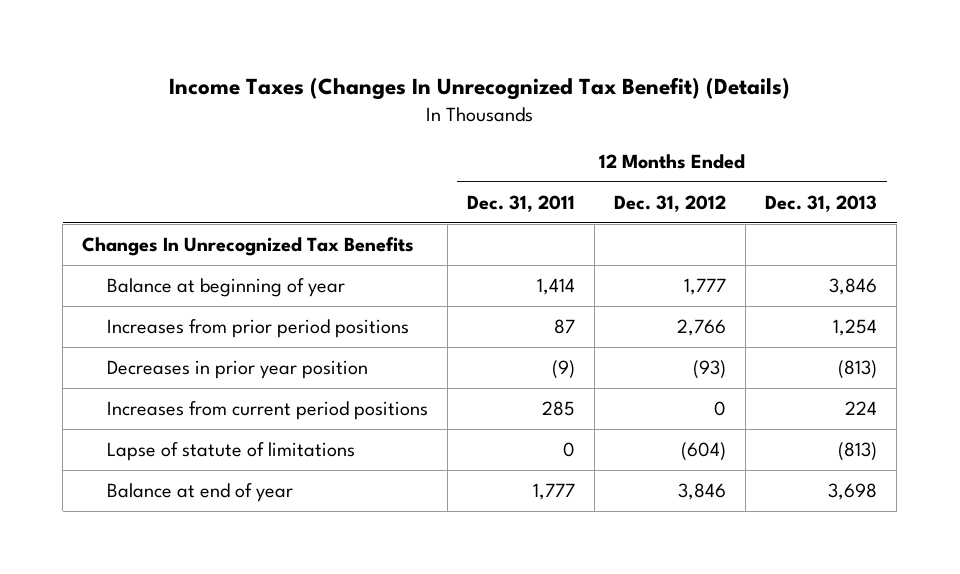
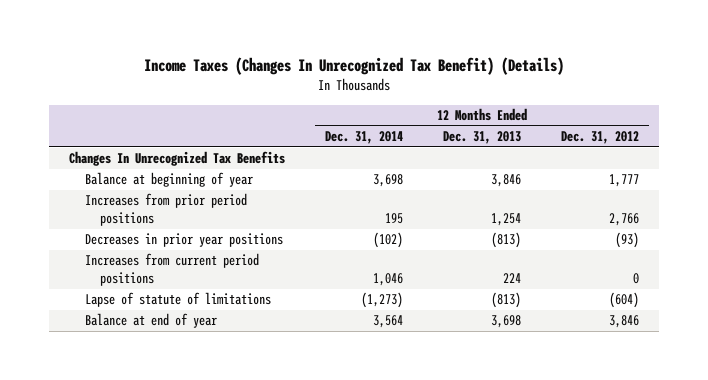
[467,195,576,213] Dec. 31, 2011 -> none
none -> [324,131,403,145] Dec. 31, 2014
[106,360,368,380] Decreases in prior year position -> [84,233,283,248] Decreases in prior year positions

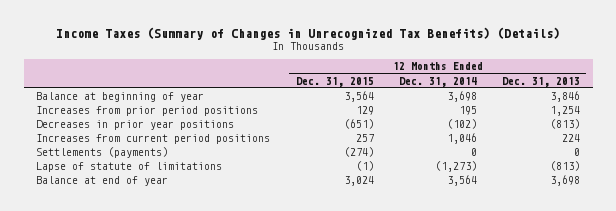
[143,57,564,76] Income Taxes (Changes In Unrecognized Tax Benefit) (Details) -> [56,26,561,40] Income Taxes (Summary of Changes in Unrecognized Tax Benefits) (Details)
[560,131,639,145] Dec. 31, 2012 -> none
none -> [295,76,374,87] Dec. 31, 2015
[69,151,286,167] Changes In Unrecognized Tax Benefits -> none
none -> [36,147,169,159] Settlements (payments)

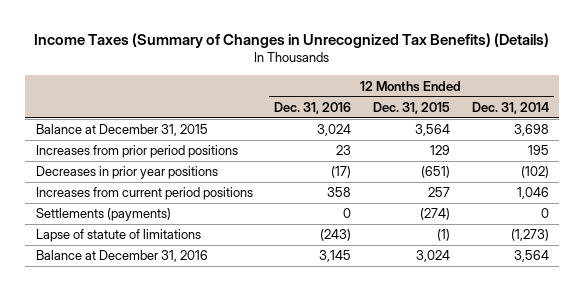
[501,76,580,87] Dec. 31, 2013 -> none
none -> [274,101,352,114] Dec. 31, 2016
[36,92,205,103] Balance at beginning of year -> [35,124,208,137] Balance at December 31, 2015
[36,176,169,187] Balance at end of year -> [35,250,208,263] Balance at December 31, 2016

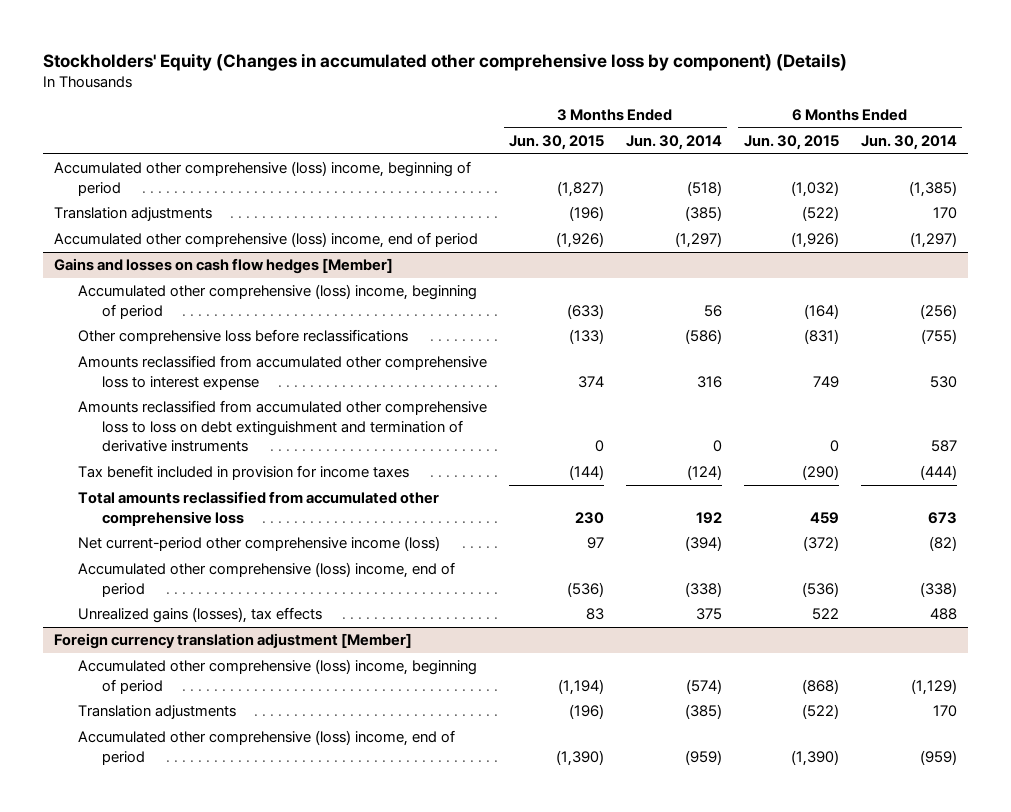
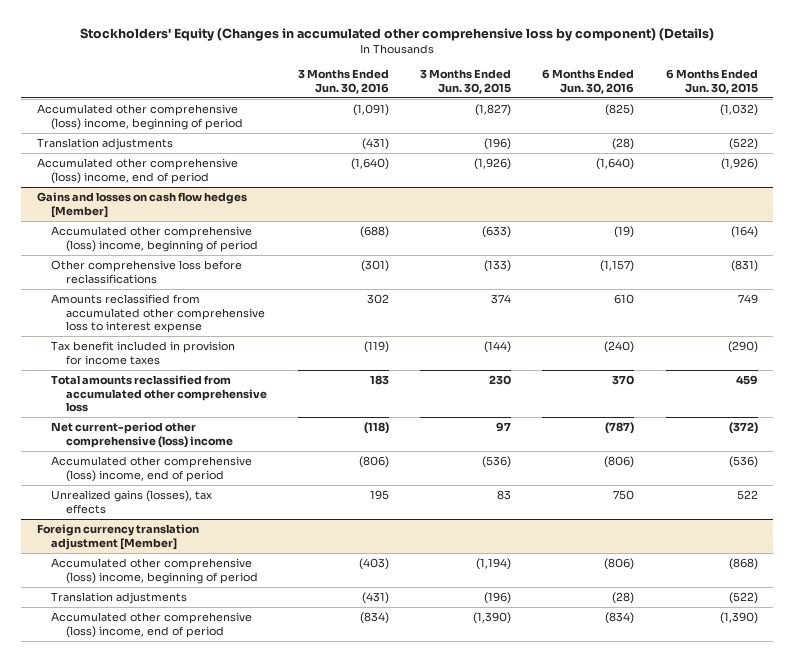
[625,135,722,151] Jun. 30, 2014 -> none
[860,135,957,151] Jun. 30, 2014 -> none
none -> [297,69,389,94] 3 Months Ended Jun. 30, 2016
none -> [542,69,635,94] 6 Months Ended Jun. 30, 2016
[78,400,488,452] Amounts reclassified from accumulated other comprehensive loss to loss on debt extinguishment and termination of derivative instruments -> none
[78,536,441,552] Net current-period other comprehensive income (loss) -> [51,422,233,448] Net current-period other comprehensive (loss) income

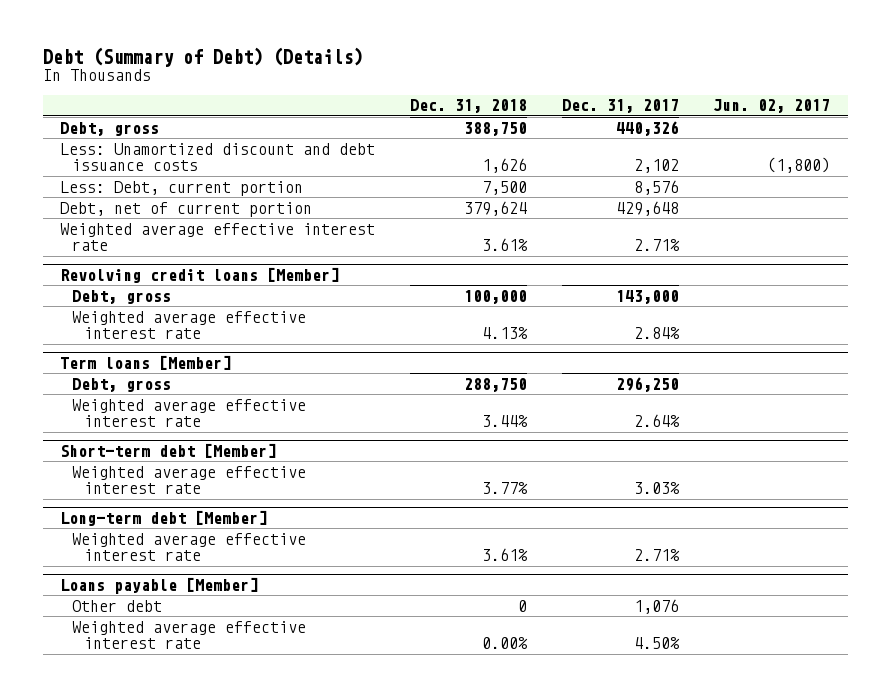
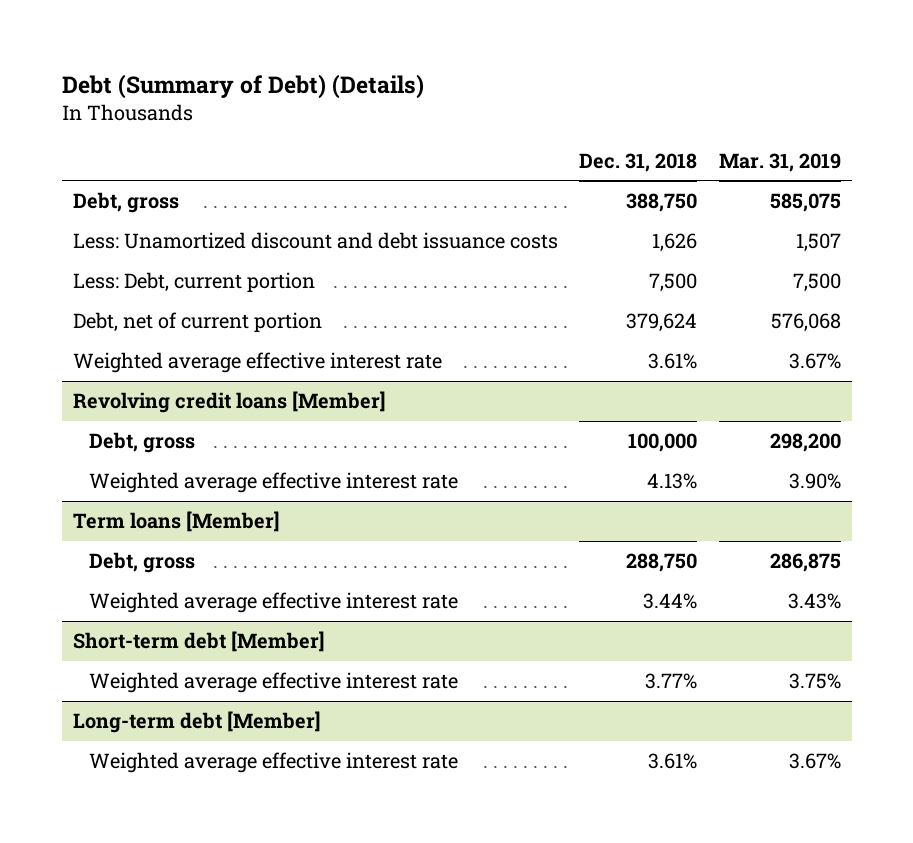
[561,99,679,114] Dec. 31, 2017 -> none
[713,99,831,114] Jun. 02, 2017 -> none
none -> [718,152,841,172] Mar. 31, 2019
[60,576,259,594] Loans payable [Member] -> none
[72,599,163,612] Other debt -> none
[72,620,307,650] Weighted average effective interest rate -> none

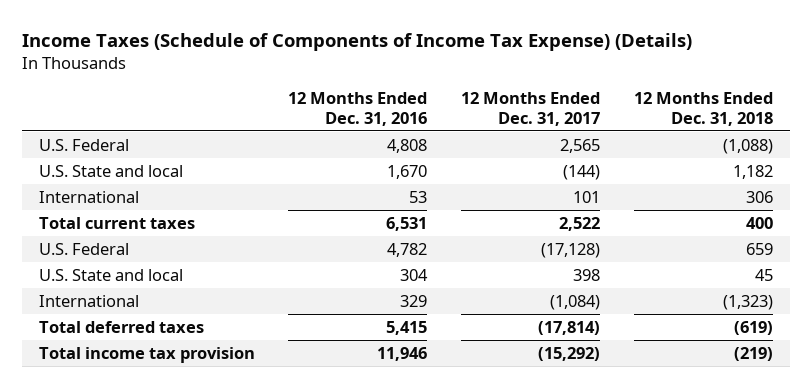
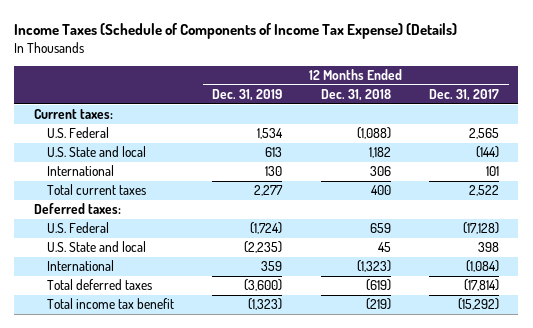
[288,92,428,126] 12 Months Ended Dec. 31, 2016 -> none
none -> [212,89,283,102] Dec. 31, 2019
none -> [33,109,113,120] Current taxes:
none -> [33,203,121,215] Deferred taxes:
[38,347,255,364] Total income tax provision -> [46,298,174,310] Total income tax benefit

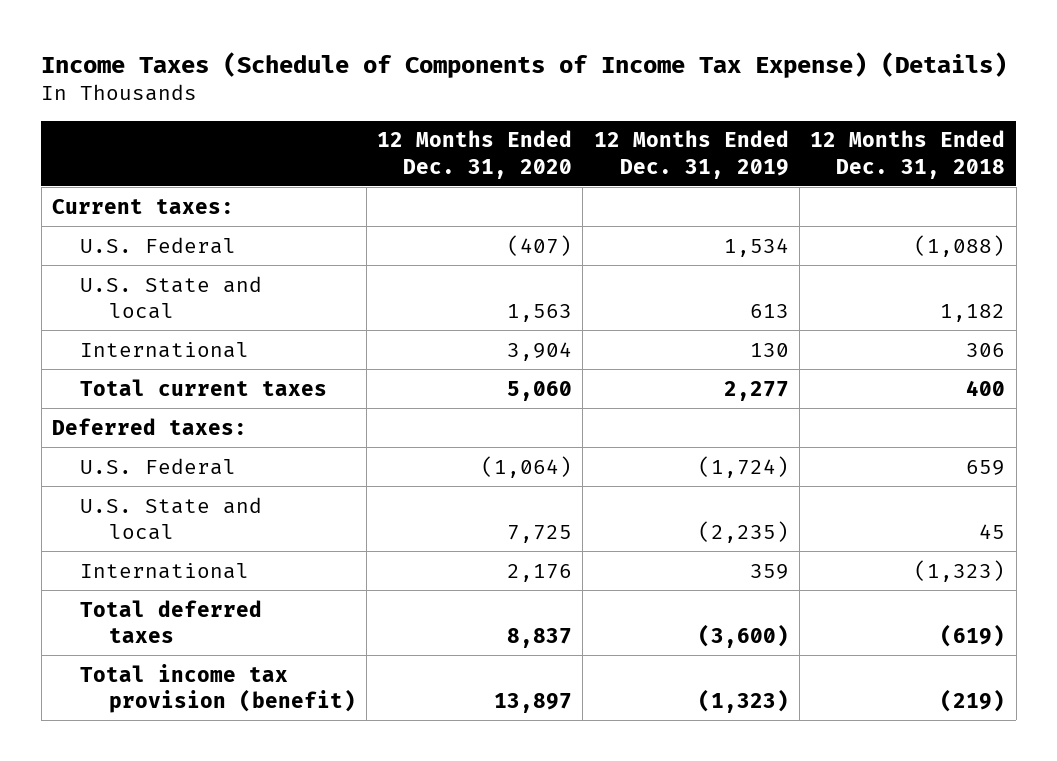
[429,89,500,102] Dec. 31, 2017 -> none
none -> [377,130,573,179] 12 Months Ended Dec. 31, 2020
[46,298,174,310] Total income tax benefit -> [80,663,356,713] Total income tax provision (benefit)

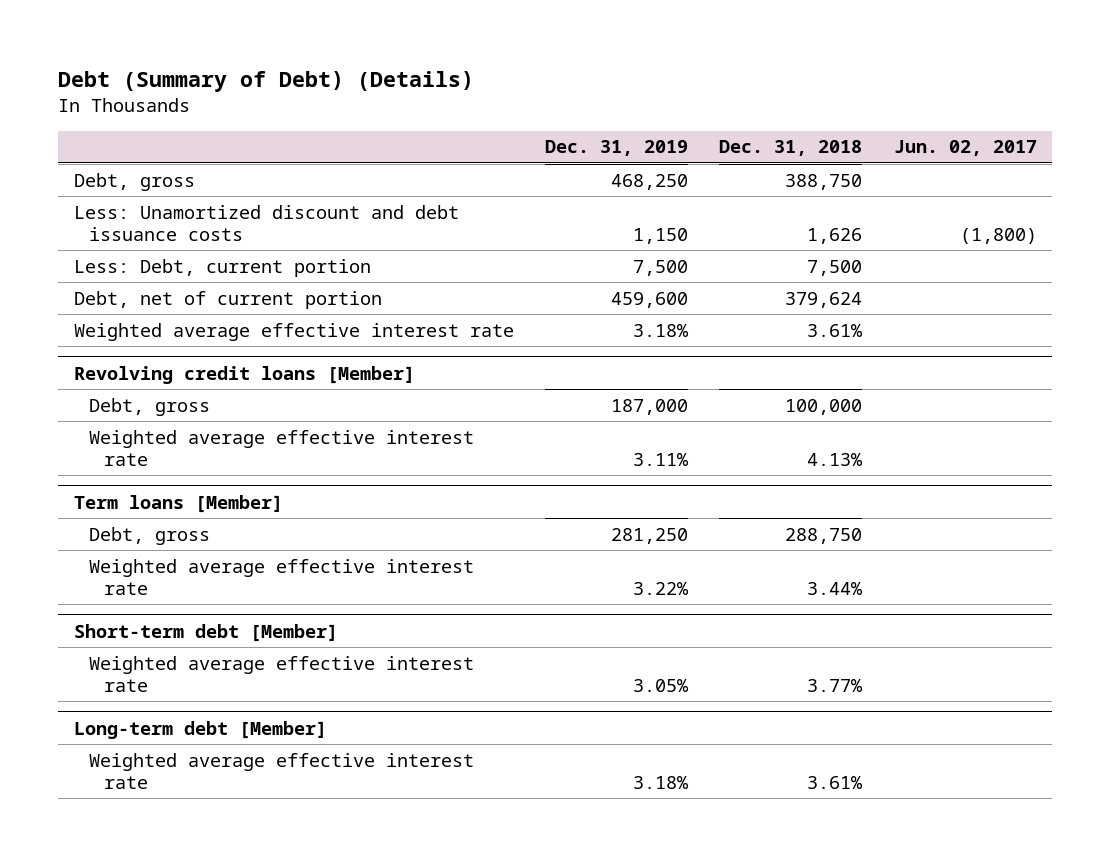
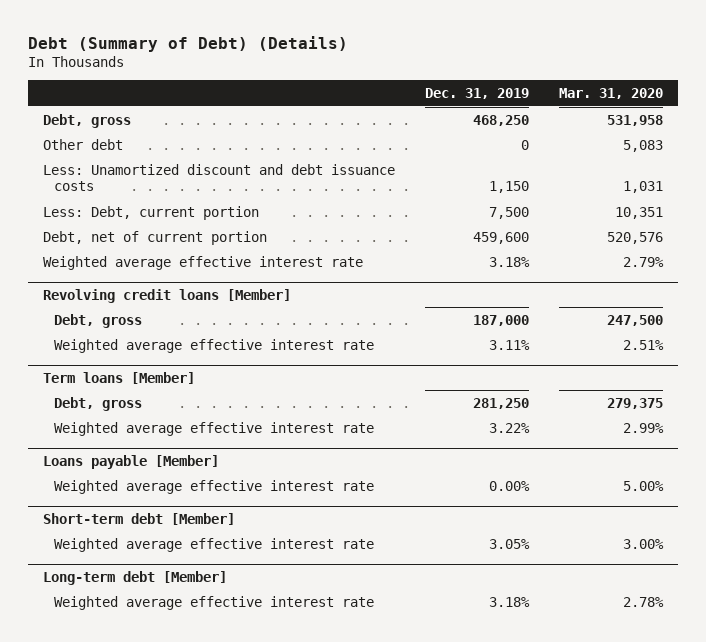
[719,140,863,157] Dec. 31, 2018 -> none
[893,140,1037,157] Jun. 02, 2017 -> none
none -> [558,87,663,99] Mar. 31, 2020
none -> [42,138,123,150] Other debt
none -> [42,454,219,469] Loans payable [Member]
none -> [53,479,374,494] Weighted average effective interest rate

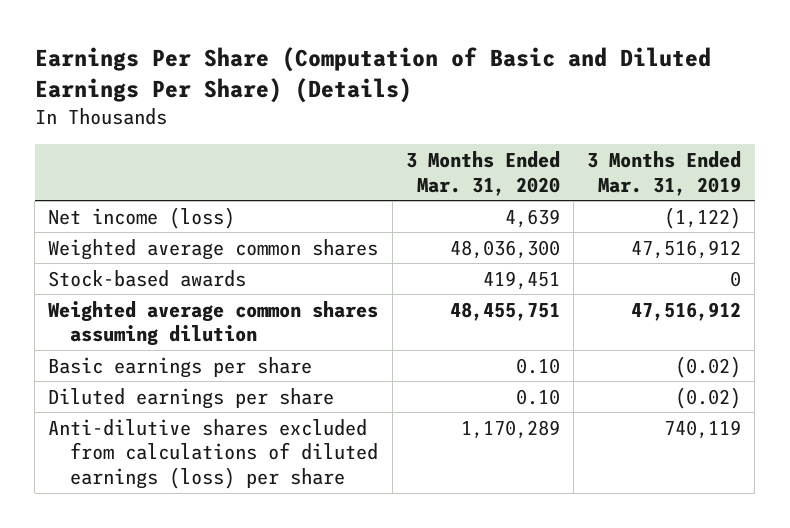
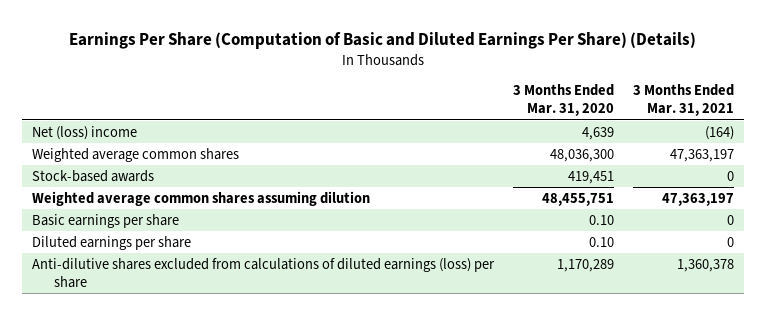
[587,151,742,196] 3 Months Ended Mar. 31, 2019 -> none
none -> [633,84,735,117] 3 Months Ended Mar. 31, 2021
[48,206,236,229] Net income (loss) -> [31,125,137,140] Net (loss) income

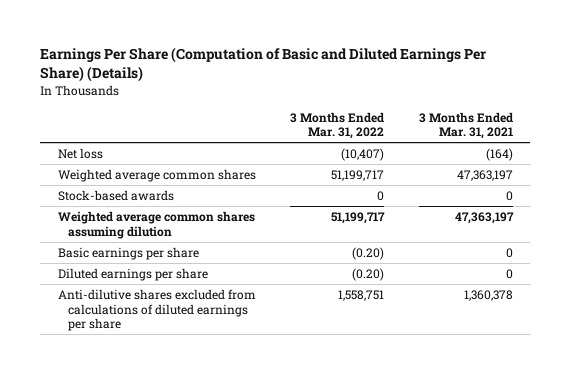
[512,84,614,117] 3 Months Ended Mar. 31, 2020 -> none
none -> [290,111,385,140] 3 Months Ended Mar. 31, 2022
[31,125,137,140] Net (loss) income -> [57,147,103,159] Net loss
[31,257,495,289] Anti-dilutive shares excluded from calculations of diluted earnings (loss) per share -> [57,288,256,332] Anti-dilutive shares excluded from calculations of diluted earnings per share

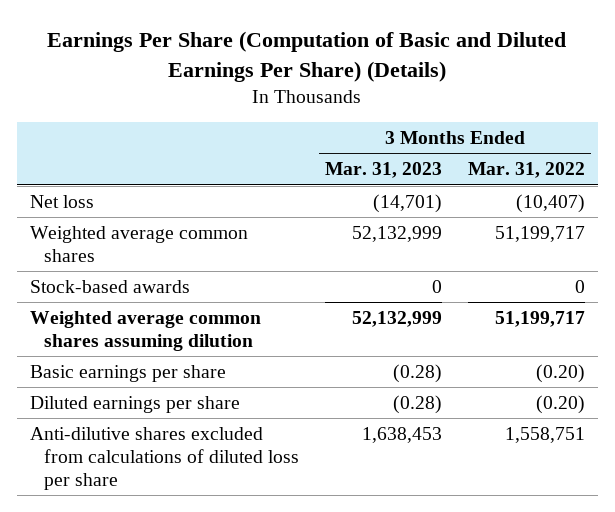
[418,111,513,140] 3 Months Ended Mar. 31, 2021 -> none
none -> [325,162,443,179] Mar. 31, 2023
[57,288,256,332] Anti-dilutive shares excluded from calculations of diluted earnings per share -> [30,426,300,490] Anti-dilutive shares excluded from calculations of diluted loss per share

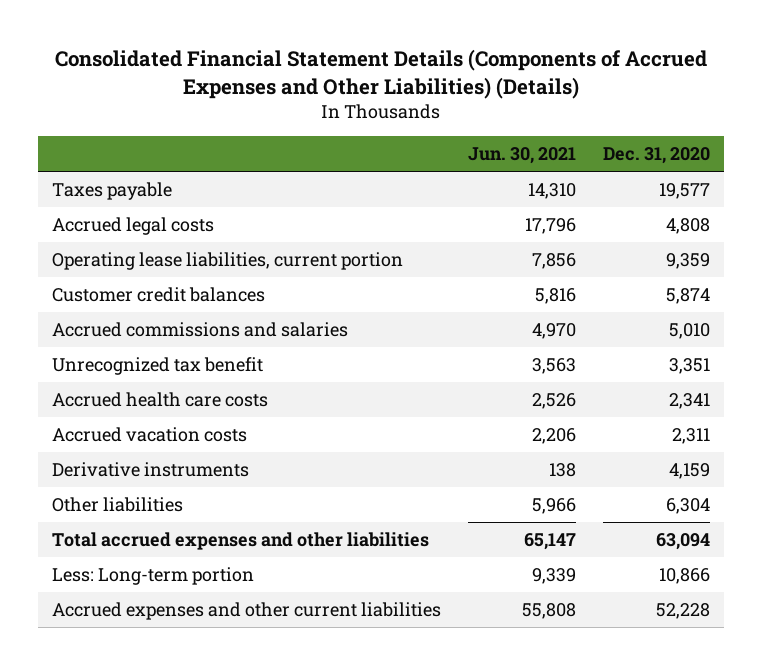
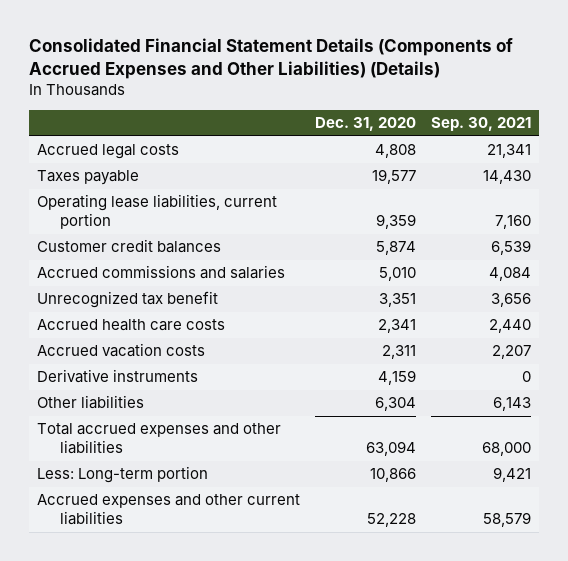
[468,147,577,165] Jun. 30, 2021 -> none
none -> [431,117,532,132] Sep. 30, 2021
[51,181,172,200] Taxes payable -> [36,170,139,186] Taxes payable

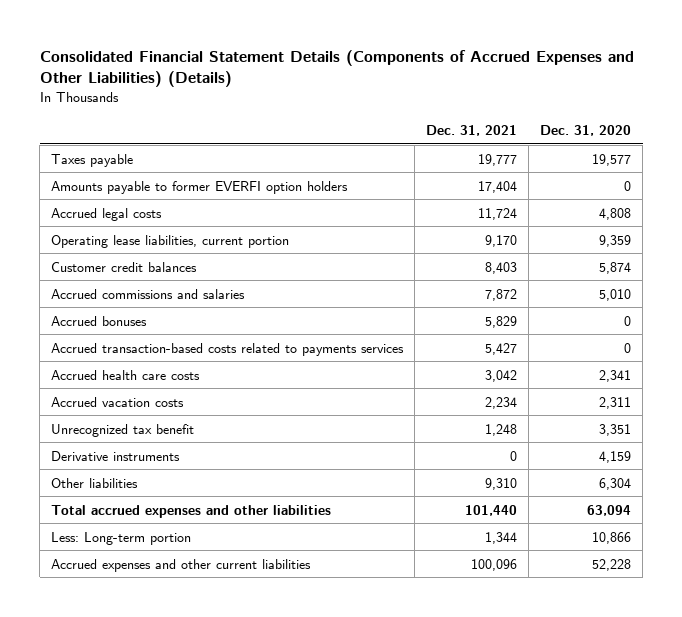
[431,117,532,132] Sep. 30, 2021 -> none
none -> [426,125,518,137] Dec. 31, 2021
none -> [51,180,349,194] Amounts payable to former EVERFI option holders
[36,144,179,160] Accrued legal costs -> [51,207,163,221] Accrued legal costs
none -> [51,315,148,326] Accrued bonuses
none -> [51,342,405,356] Accrued transaction-based costs related to payments services
[36,291,218,309] Unrecognized tax benefit -> [51,423,195,437] Unrecognized tax benefit

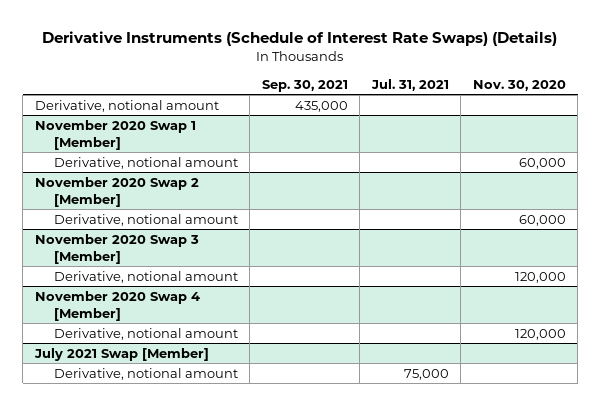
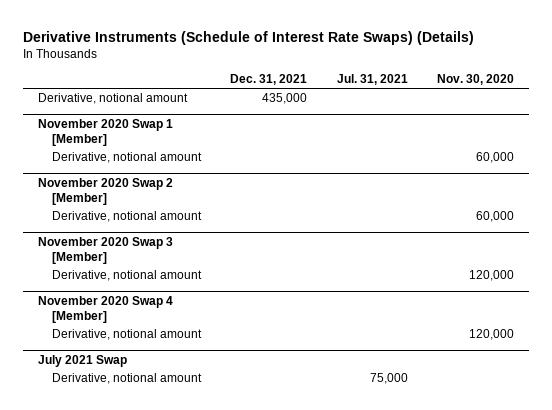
[261,79,348,92] Sep. 30, 2021 -> none
none -> [230,74,308,86] Dec. 31, 2021
[33,347,209,361] July 2021 Swap [Member] -> [37,354,127,367] July 2021 Swap

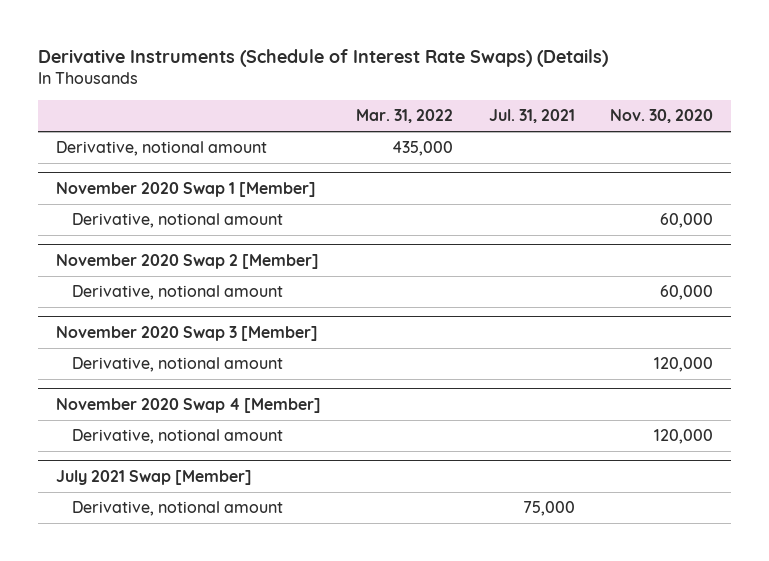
[230,74,308,86] Dec. 31, 2021 -> none
none -> [356,109,454,124] Mar. 31, 2022
[37,354,127,367] July 2021 Swap -> [55,469,252,485] July 2021 Swap [Member]

